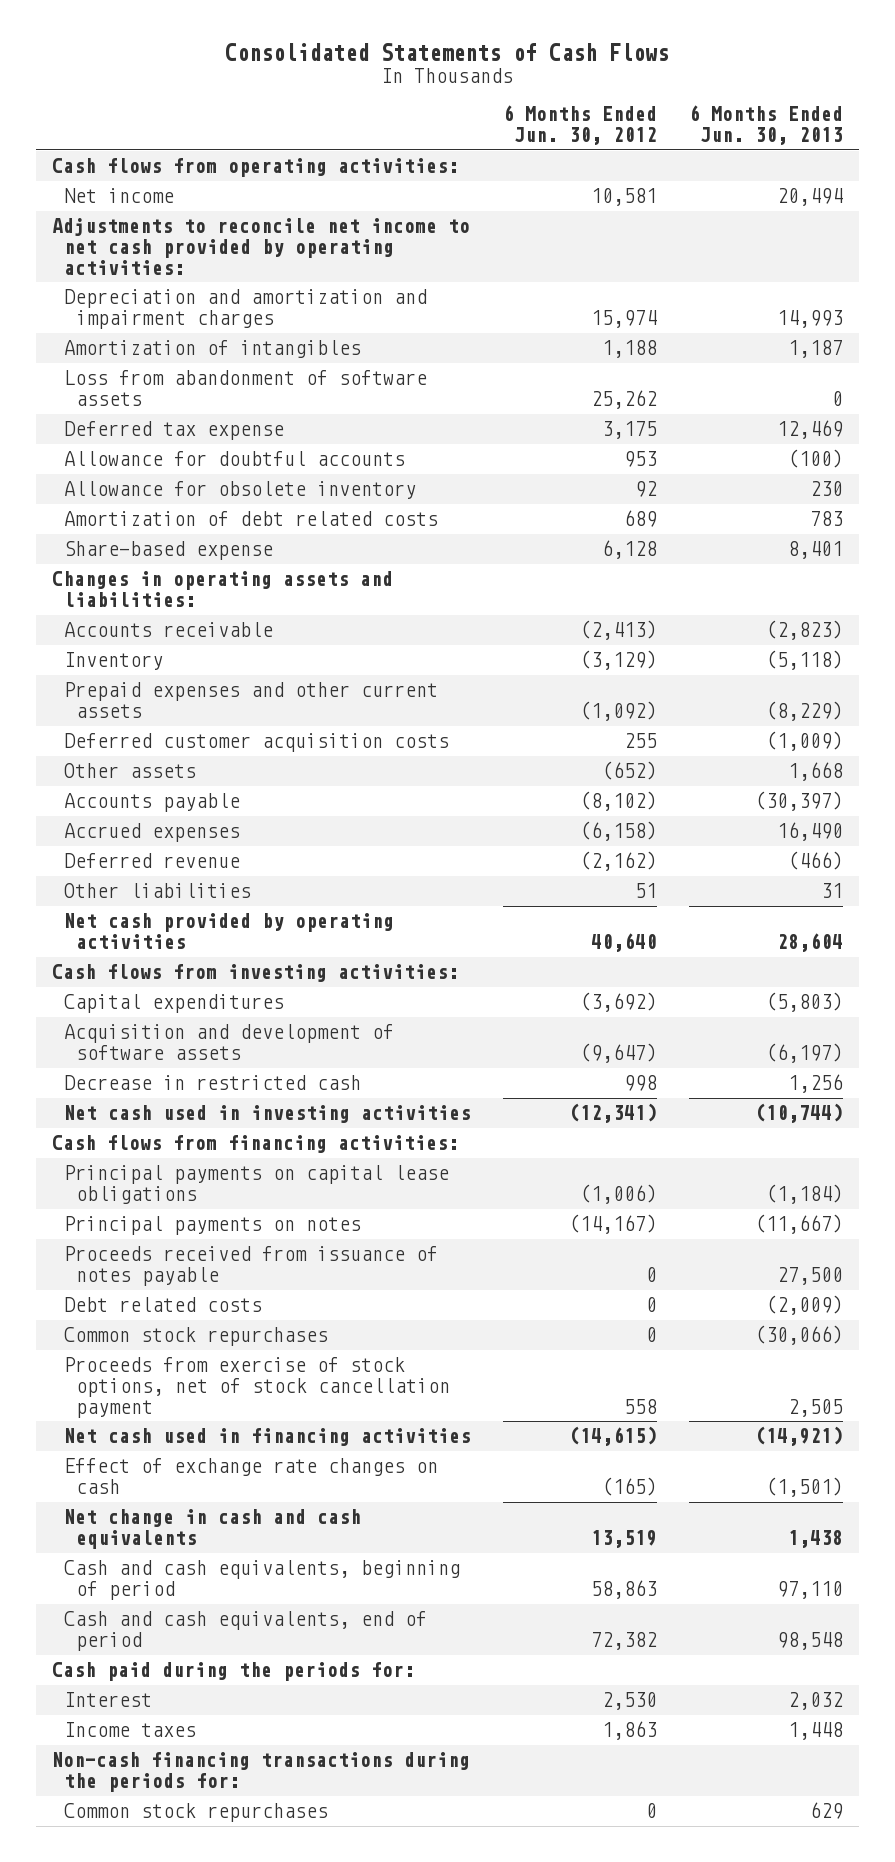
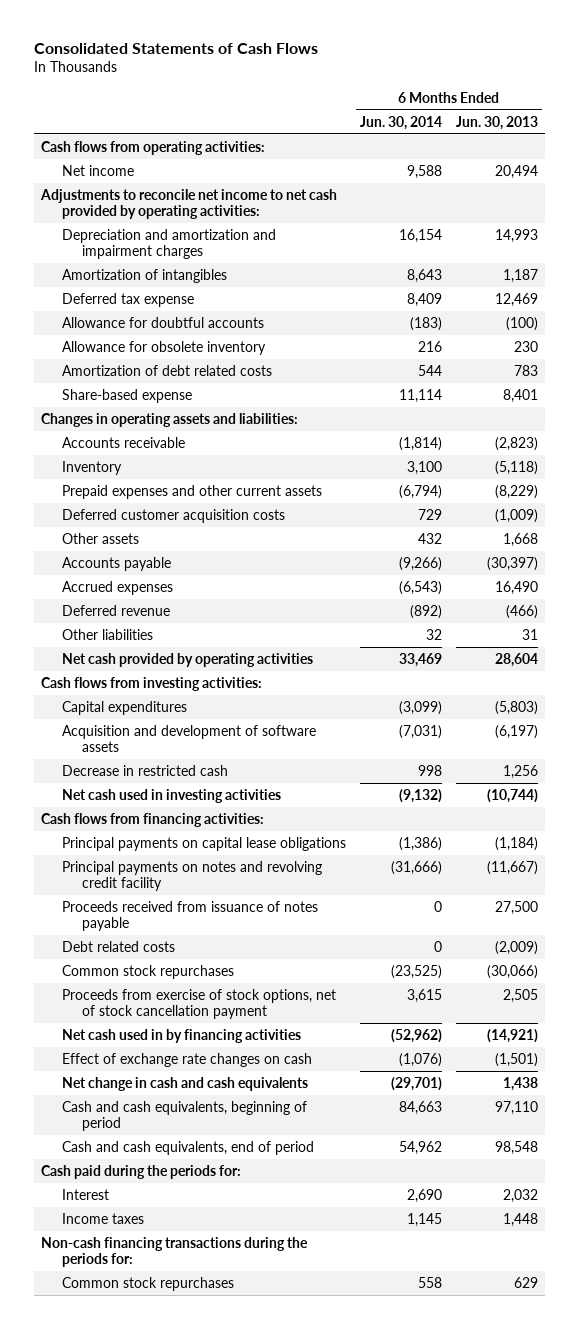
[502,105,657,145] 6 Months Ended Jun. 30, 2012 -> none
none -> [359,115,442,130] Jun. 30, 2014
[63,370,427,407] Loss from abandonment of software assets -> none
[63,1216,361,1236] Principal payments on notes -> [61,860,322,892] Principal payments on notes and revolving credit facility
[63,1428,471,1447] Net cash used in financing activities -> [61,1028,301,1043] Net cash used in by financing activities

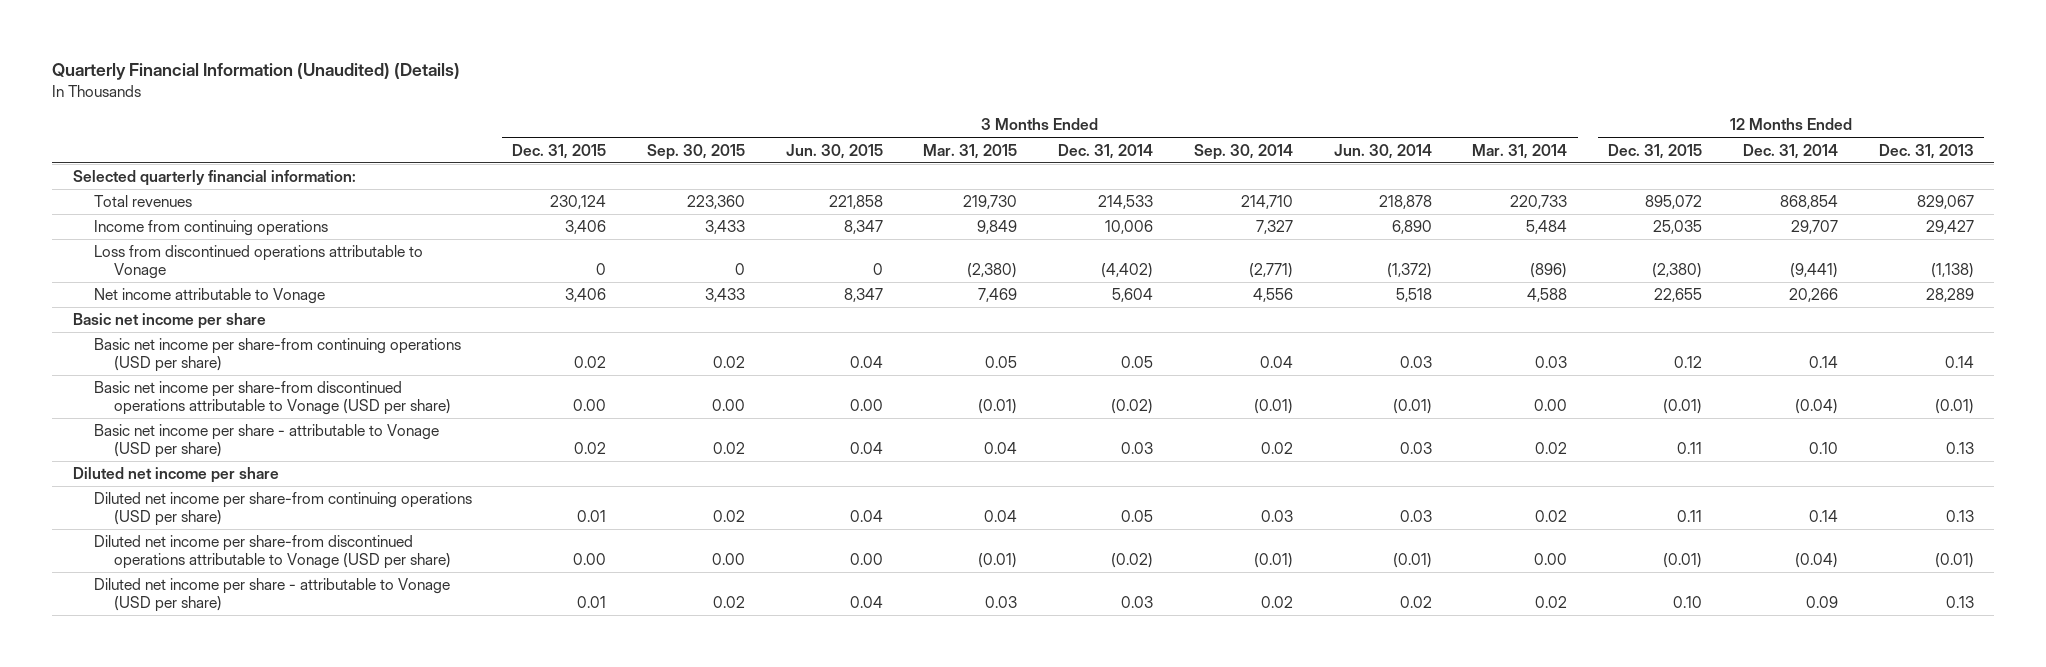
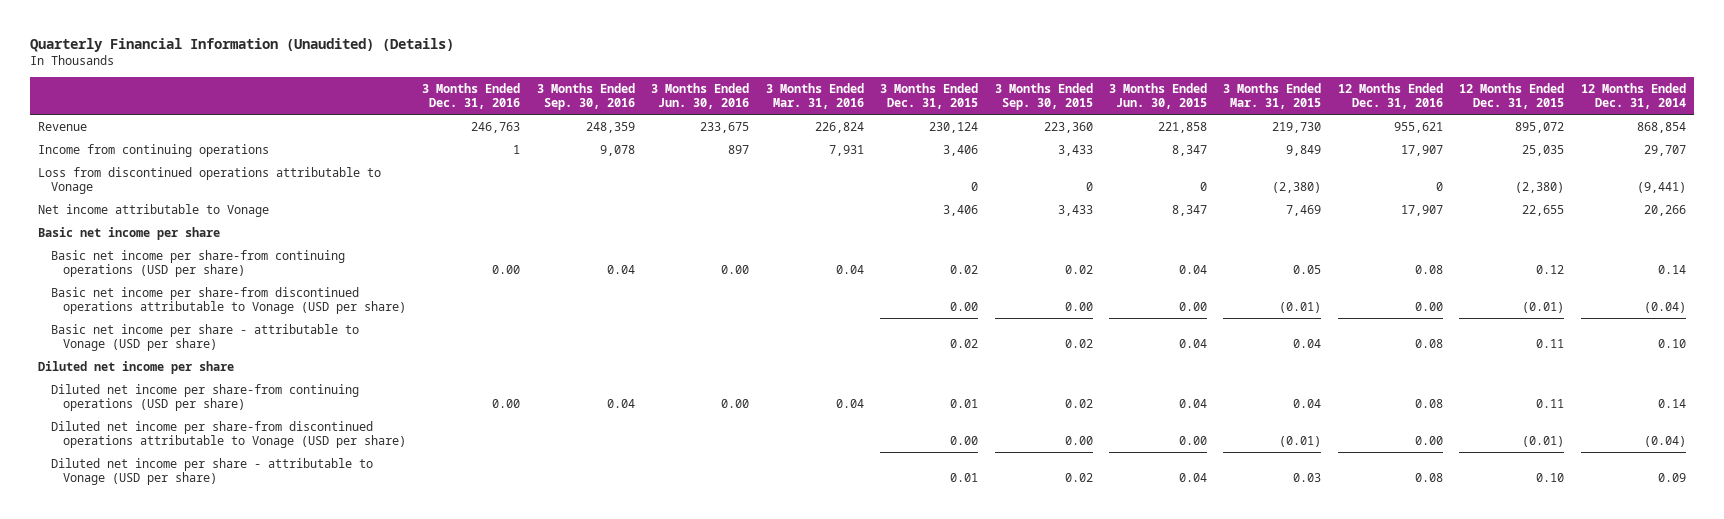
[1058,143,1154,159] Dec. 31, 2014 -> none
[1193,143,1293,160] Sep. 30, 2014 -> none
[1333,143,1432,159] Jun. 30, 2014 -> none
[1472,143,1568,159] Mar. 31, 2014 -> none
[1878,143,1974,159] Dec. 31, 2013 -> none
none -> [422,82,521,110] 3 Months Ended Dec. 31, 2016
none -> [536,82,635,111] 3 Months Ended Sep. 30, 2016
none -> [651,82,750,110] 3 Months Ended Jun. 30, 2016
none -> [765,82,864,110] 3 Months Ended Mar. 31, 2016
none -> [1337,82,1443,110] 12 Months Ended Dec. 31, 2016
[72,170,356,187] Selected quarterly financial information: -> none
[93,195,192,208] Total revenues -> [38,121,88,131] Revenue

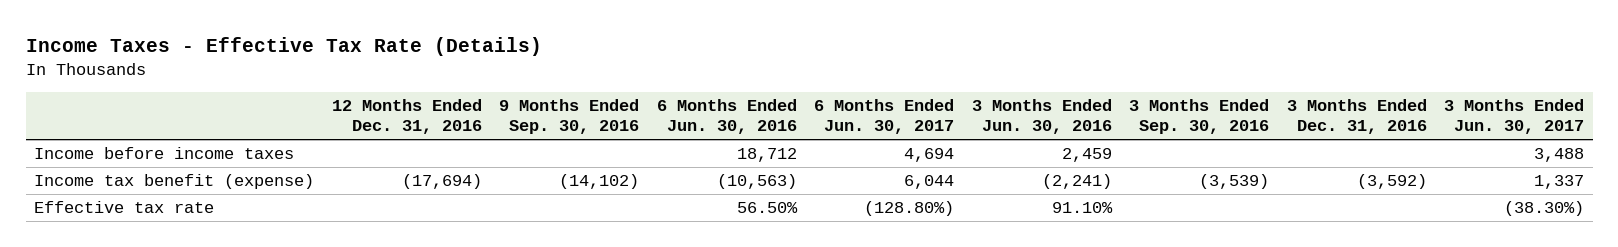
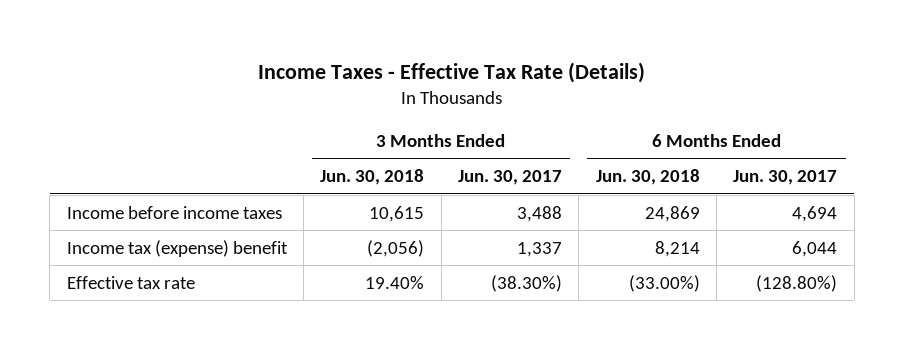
[331,99,482,135] 12 Months Ended Dec. 31, 2016 -> none
[499,99,640,135] 9 Months Ended Sep. 30, 2016 -> none
[656,99,797,135] 6 Months Ended Jun. 30, 2016 -> none
[971,99,1112,135] 3 Months Ended Jun. 30, 2016 -> none
[1129,99,1270,135] 3 Months Ended Sep. 30, 2016 -> none
[1286,99,1427,135] 3 Months Ended Dec. 31, 2016 -> none
none -> [320,169,425,186] Jun. 30, 2018
none -> [595,169,700,186] Jun. 30, 2018
[34,174,315,190] Income tax benefit (expense) -> [66,239,288,257] Income tax (expense) benefit

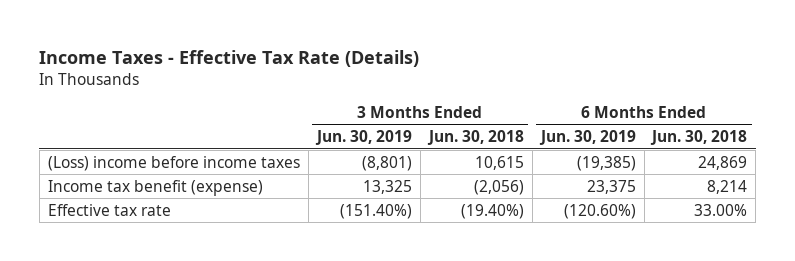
[458,170,563,186] Jun. 30, 2017 -> none
[733,170,838,186] Jun. 30, 2017 -> none
none -> [314,130,412,146] Jun. 30, 2019
none -> [538,130,636,146] Jun. 30, 2019
[66,205,282,219] Income before income taxes -> [47,155,300,171] (Loss) income before income taxes
[66,239,288,257] Income tax (expense) benefit -> [47,179,263,196] Income tax benefit (expense)
[365,275,425,289] 19.40% -> [460,203,524,219] (19.40%)
[628,274,700,292] (33.00%) -> [694,203,748,216] 33.00%

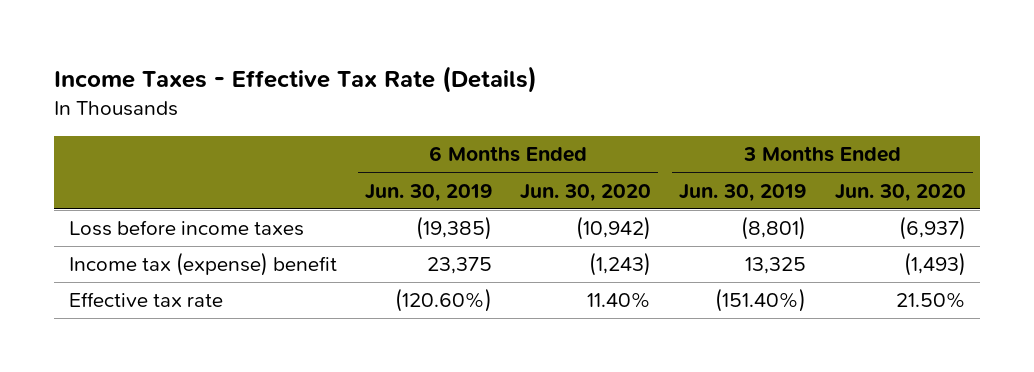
[426,130,524,146] Jun. 30, 2018 -> none
[650,130,748,146] Jun. 30, 2018 -> none
none -> [520,183,652,202] Jun. 30, 2020
none -> [834,183,966,202] Jun. 30, 2020
[47,155,300,171] (Loss) income before income taxes -> [68,220,304,237] Loss before income taxes
[47,179,263,196] Income tax benefit (expense) -> [68,252,337,277] Income tax (expense) benefit

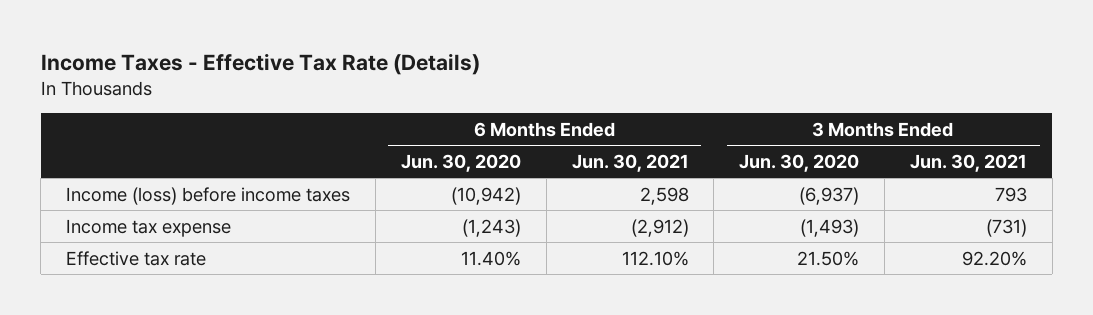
[364,183,492,202] Jun. 30, 2019 -> none
[679,183,807,202] Jun. 30, 2019 -> none
none -> [571,153,689,172] Jun. 30, 2021
none -> [909,153,1027,172] Jun. 30, 2021
[68,220,304,237] Loss before income taxes -> [66,186,351,205] Income (loss) before income taxes
[68,252,337,277] Income tax (expense) benefit -> [66,218,232,237] Income tax expense

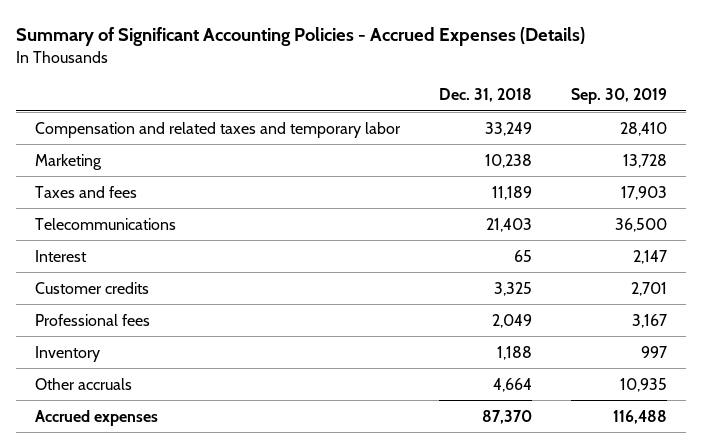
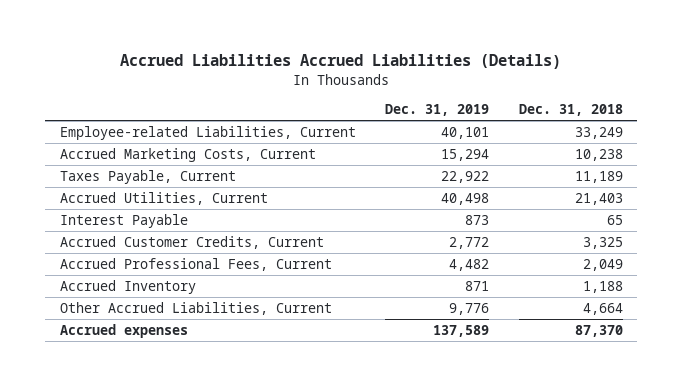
[15,26,585,46] Summary of Significant Accounting Policies - Accrued Expenses (Details) -> [120,54,562,70] Accrued Liabilities Accrued Liabilities (Details)
[570,88,667,105] Sep. 30, 2019 -> none
none -> [385,103,490,116] Dec. 31, 2019
[35,121,402,138] Compensation and related taxes and temporary labor -> [60,125,357,140] Employee-related Liabilities, Current
[35,153,103,170] Marketing -> [60,147,317,162] Accrued Marketing Costs, Current
[35,185,138,198] Taxes and fees -> [60,169,237,184] Taxes Payable, Current
[35,217,177,230] Telecommunications -> [60,191,269,205] Accrued Utilities, Current
[35,249,88,262] Interest -> [60,213,189,228] Interest Payable
[35,281,150,294] Customer credits -> [60,235,325,249] Accrued Customer Credits, Current
[35,313,151,326] Professional fees -> [60,257,333,271] Accrued Professional Fees, Current
[35,345,101,362] Inventory -> [60,279,197,294] Accrued Inventory
[35,377,133,390] Other accruals -> [60,301,333,315] Other Accrued Liabilities, Current

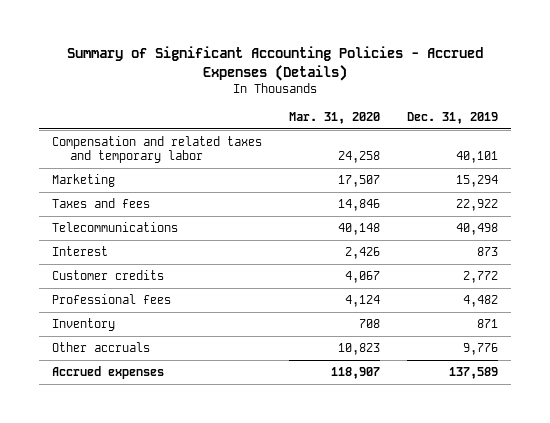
[120,54,562,70] Accrued Liabilities Accrued Liabilities (Details) -> [67,45,484,81] Summary of Significant Accounting Policies - Accrued Expenses (Details)
[518,103,623,116] Dec. 31, 2018 -> none
none -> [289,112,381,125] Mar. 31, 2020
[60,125,357,140] Employee-related Liabilities, Current -> [52,136,263,164] Compensation and related taxes and temporary labor
[60,147,317,162] Accrued Marketing Costs, Current -> [52,174,116,188] Marketing
[60,169,237,184] Taxes Payable, Current -> [52,198,151,209] Taxes and fees
[60,191,269,205] Accrued Utilities, Current -> [52,222,179,233] Telecommunications
[60,213,189,228] Interest Payable -> [52,246,109,257] Interest
[60,235,325,249] Accrued Customer Credits, Current -> [52,270,165,281] Customer credits
[60,257,333,271] Accrued Professional Fees, Current -> [52,294,172,305] Professional fees
[60,279,197,294] Accrued Inventory -> [52,318,116,332] Inventory
[60,301,333,315] Other Accrued Liabilities, Current -> [52,342,151,353] Other accruals

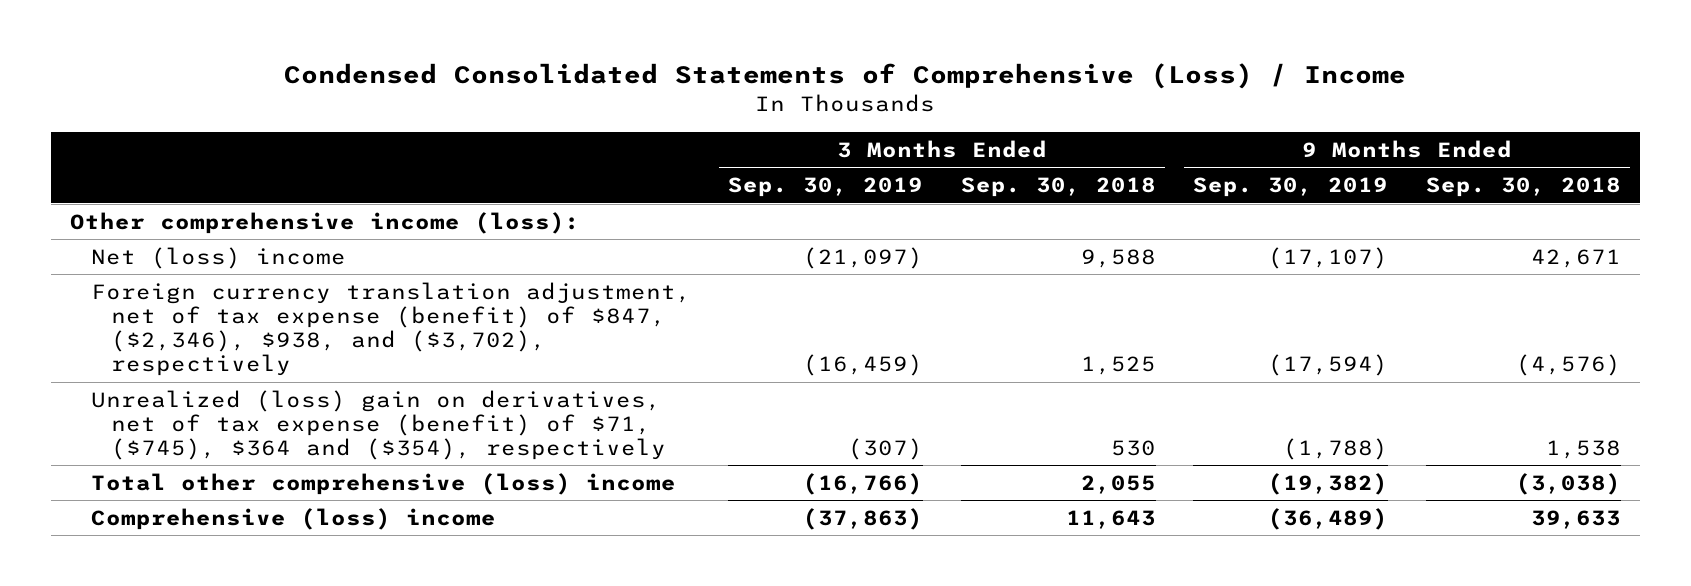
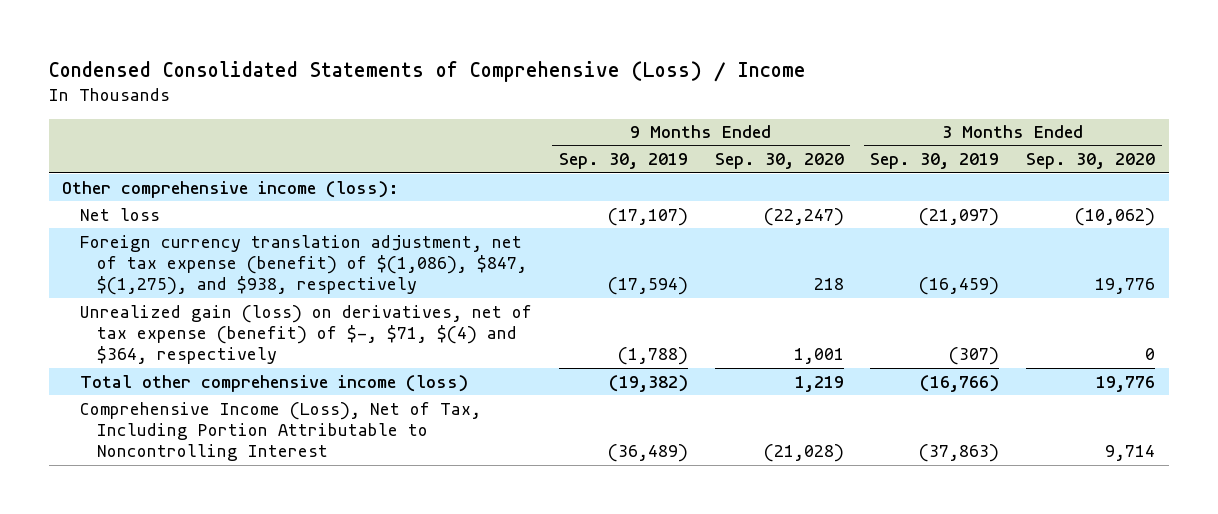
[960,177,1156,198] Sep. 30, 2018 -> none
[1425,177,1621,198] Sep. 30, 2018 -> none
none -> [714,153,844,170] Sep. 30, 2020
none -> [1026,153,1156,170] Sep. 30, 2020
[90,246,346,269] Net (loss) income -> [79,207,160,221] Net loss
[90,281,691,377] Foreign currency translation adjustment, net of tax expense (benefit) of $847, ($2,346), $938, and ($3,702), respectively -> [79,234,528,296] Foreign currency translation adjustment, net of tax expense (benefit) of $(1,086), $847, $(1,275), and $938, respectively
[90,389,666,461] Unrealized (loss) gain on derivatives, net of tax expense (benefit) of $71, ($745), $364 and ($354), respectively -> [79,304,532,365] Unrealized gain (loss) on derivatives, net of tax expense (benefit) of $-, $71, $(4) and $364, respectively
[90,472,676,495] Total other comprehensive (loss) income -> [79,374,468,392] Total other comprehensive income (loss)
[90,507,496,530] Comprehensive (loss) income -> [79,401,481,462] Comprehensive Income (Loss), Net of Tax, Including Portion Attributable to Noncontrolling Interest

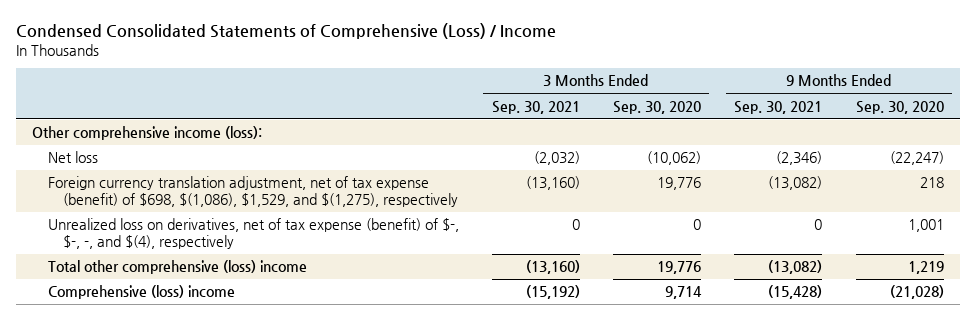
[558,153,688,170] Sep. 30, 2019 -> none
[870,153,1000,170] Sep. 30, 2019 -> none
none -> [491,100,580,114] Sep. 30, 2021
none -> [734,100,823,114] Sep. 30, 2021
[79,234,528,296] Foreign currency translation adjustment, net of tax expense (benefit) of $(1,086), $847, $(1,275), and $938, respectively -> [47,176,458,207] Foreign currency translation adjustment, net of tax expense (benefit) of $698, $(1,086), $1,529, and $(1,275), respectively
[79,304,532,365] Unrealized gain (loss) on derivatives, net of tax expense (benefit) of $-, $71, $(4) and $364, respectively -> [47,218,459,249] Unrealized loss on derivatives, net of tax expense (benefit) of $-, $-, -, and $(4), respectively
[79,374,468,392] Total other comprehensive income (loss) -> [47,260,307,275] Total other comprehensive (loss) income
[79,401,481,462] Comprehensive Income (Loss), Net of Tax, Including Portion Attributable to Noncontrolling Interest -> [47,285,235,300] Comprehensive (loss) income

